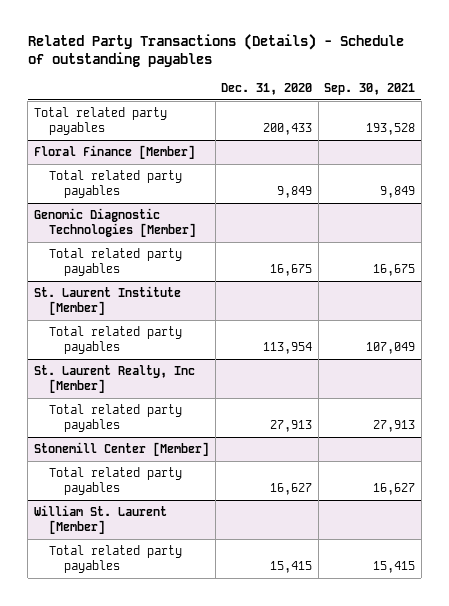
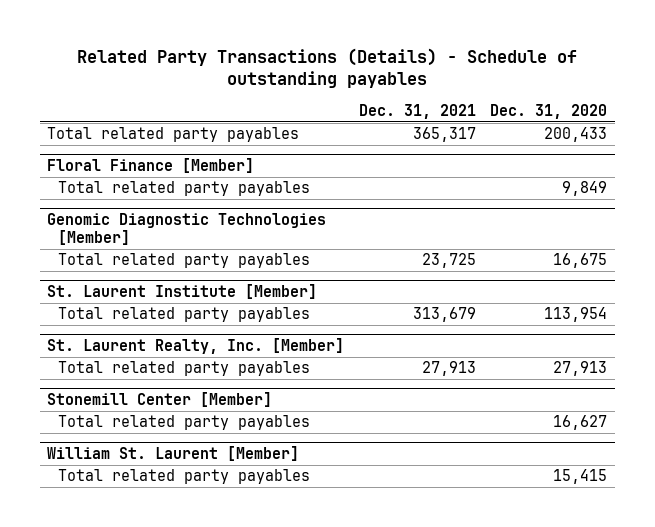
[324,82,416,95] Sep. 30, 2021 -> none
none -> [358,104,476,120] Dec. 31, 2021
[33,365,195,393] St. Laurent Realty, Inc [Member] -> [47,337,345,354] St. Laurent Realty, Inc. [Member]

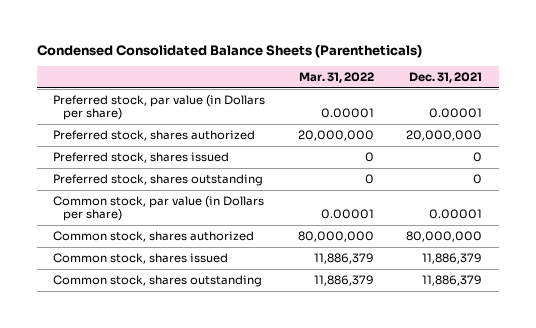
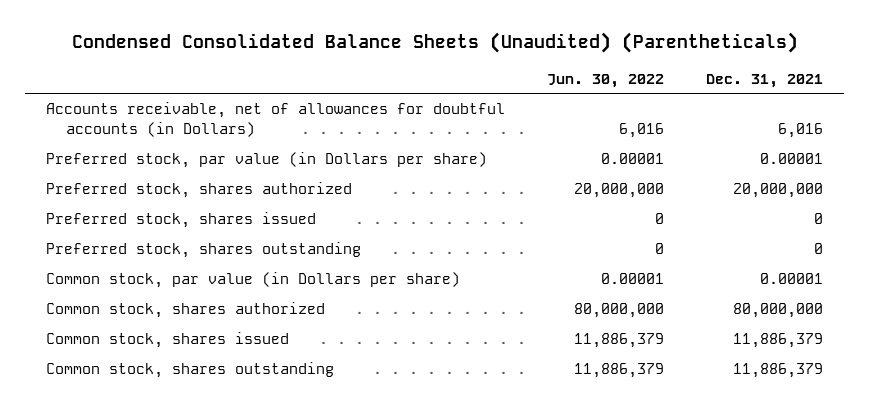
[36,43,422,58] Condensed Consolidated Balance Sheets (Parentheticals) -> [71,32,798,54] Condensed Consolidated Balance Sheets (Unaudited) (Parentheticals)
[298,71,374,83] Mar. 31, 2022 -> none
none -> [547,73,665,88] Jun. 30, 2022
none -> [45,102,505,137] Accounts receivable, net of allowances for doubtful accounts (in Dollars)

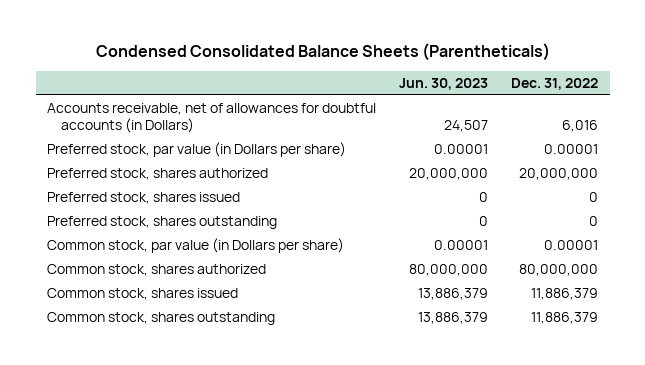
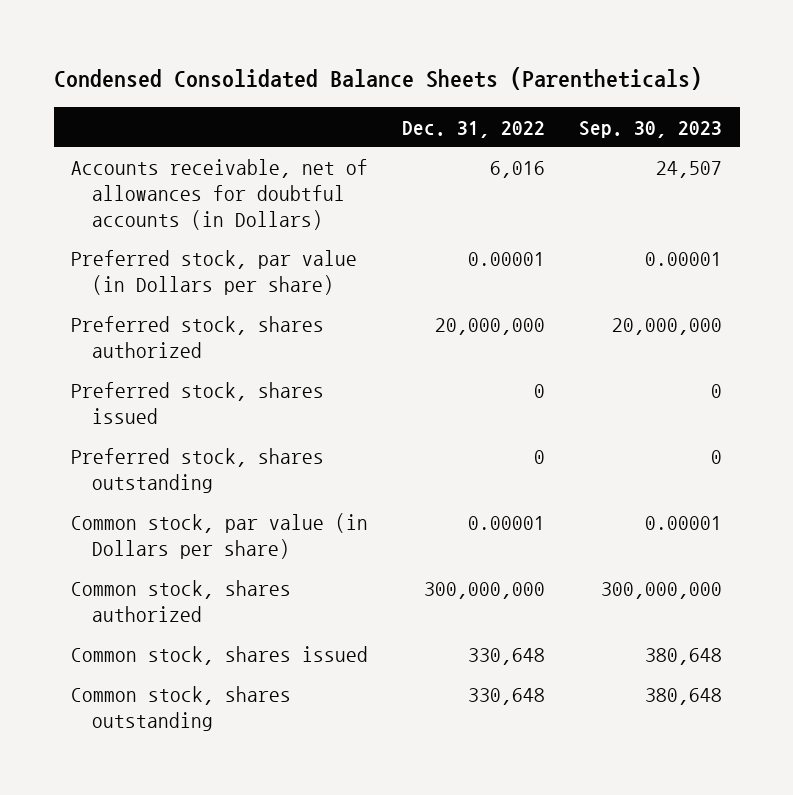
[399,78,489,91] Jun. 30, 2023 -> none
none -> [579,120,723,138] Sep. 30, 2023
[519,263,599,276] 80,000,000 -> [424,582,546,600] 300,000,000
[531,287,599,300] 11,886,379 -> [468,648,546,666] 330,648
[531,311,599,324] 11,886,379 -> [468,688,546,706] 330,648

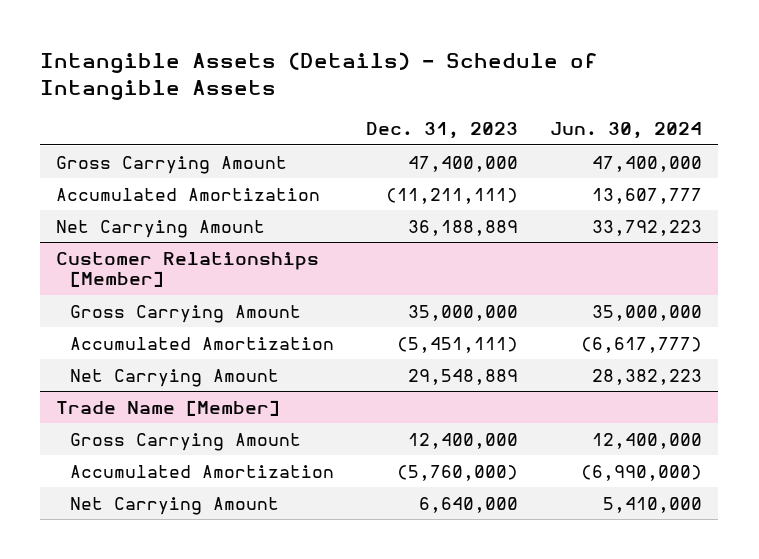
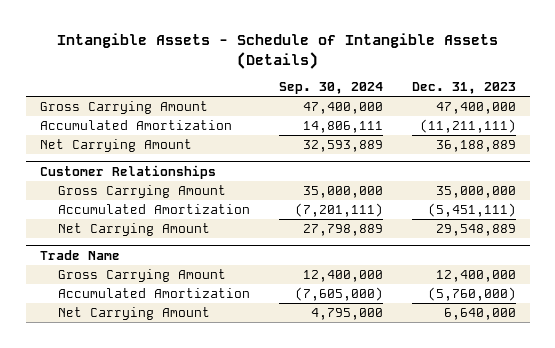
[40,51,599,100] Intangible Assets (Details) - Schedule of Intangible Assets -> [56,33,498,69] Intangible Assets - Schedule of Intangible Assets (Details)
[550,122,703,140] Jun. 30, 2024 -> none
none -> [278,82,383,95] Sep. 30, 2024
[56,251,320,288] Customer Relationships [Member] -> [39,164,216,179] Customer Relationships
[56,399,281,416] Trade Name [Member] -> [39,249,120,260] Trade Name

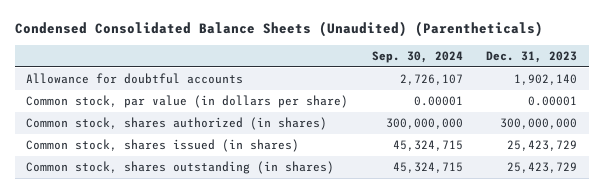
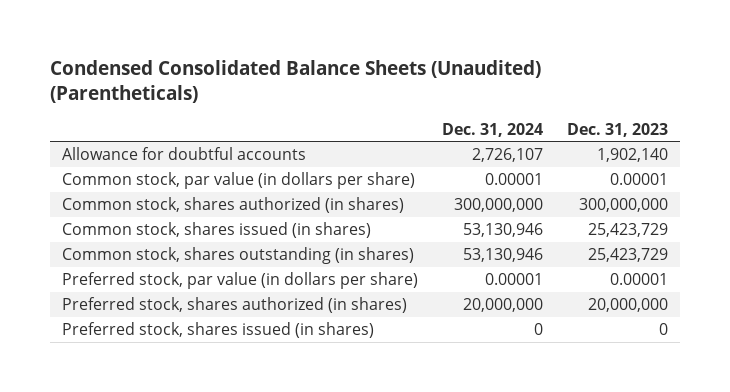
[371,51,463,64] Sep. 30, 2024 -> none
none -> [441,122,543,137] Dec. 31, 2024
none -> [61,272,418,290] Preferred stock, par value (in dollars per share)
none -> [61,297,407,314] Preferred stock, shares authorized (in shares)
none -> [61,322,374,339] Preferred stock, shares issued (in shares)

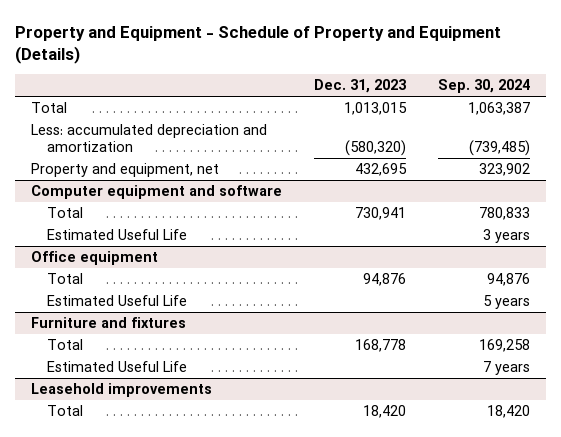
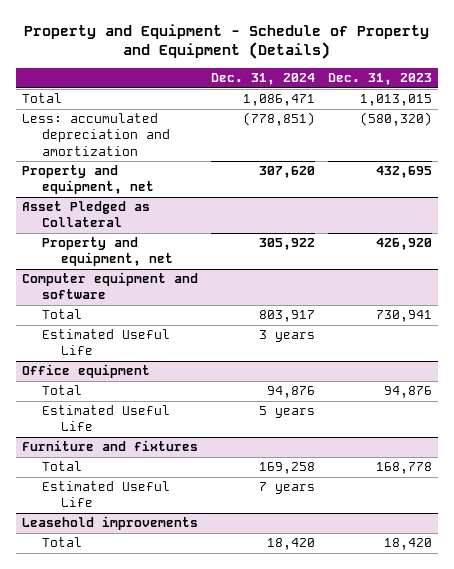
[437,79,530,94] Sep. 30, 2024 -> none
none -> [211,73,316,86] Dec. 31, 2024
none -> [22,201,151,228] Asset Pledged as Collateral
none -> [41,237,174,267] Property and equipment, net

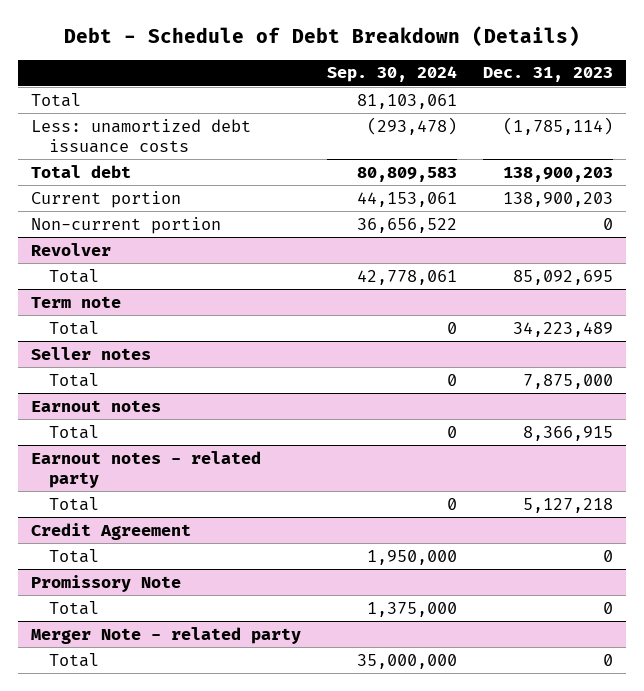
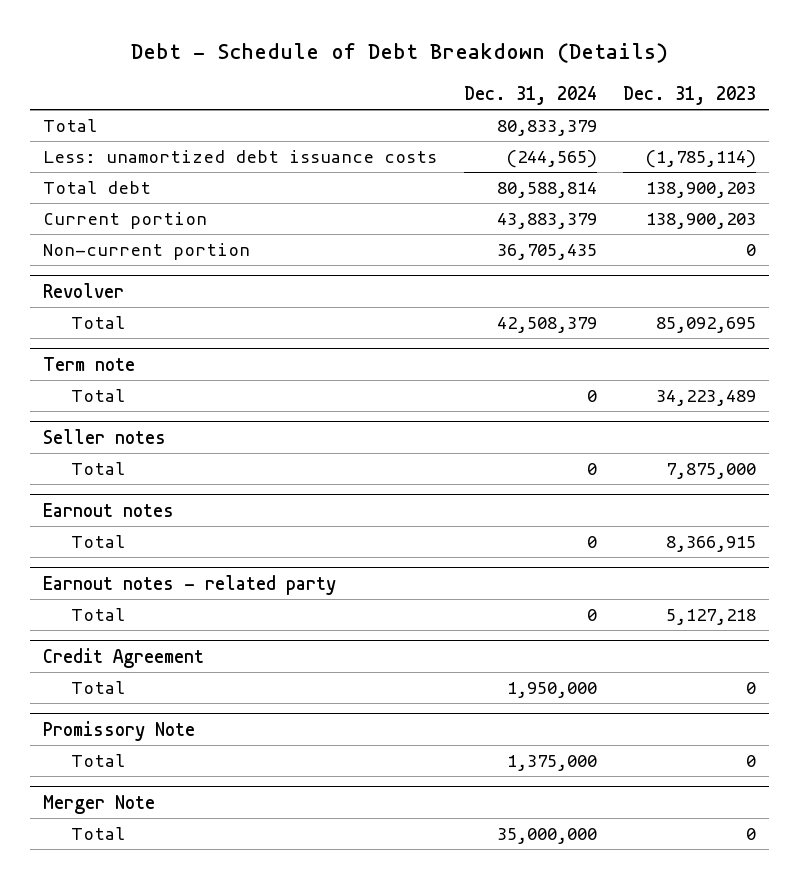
[326,66,457,83] Sep. 30, 2024 -> none
none -> [463,86,597,106] Dec. 31, 2024
[30,626,301,644] Merger Note - related party -> [43,794,156,814] Merger Note

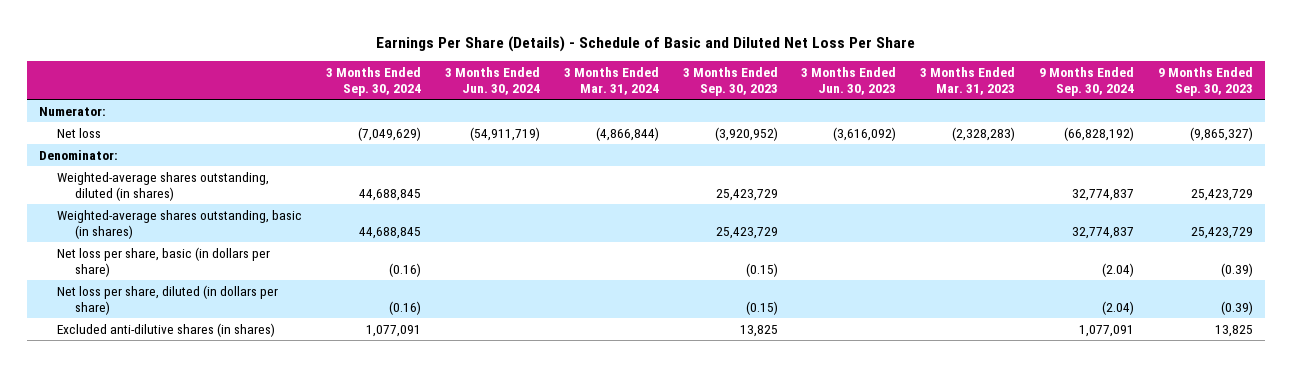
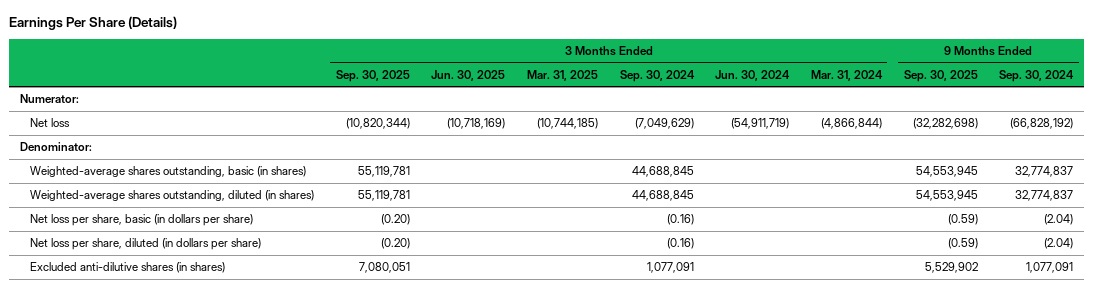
[376,36,916,53] Earnings Per Share (Details) - Schedule of Basic and Diluted Net Loss Per Share -> [9,16,178,31] Earnings Per Share (Details)
[682,66,778,97] 3 Months Ended Sep. 30, 2023 -> none
[801,66,897,96] 3 Months Ended Jun. 30, 2023 -> none
[920,66,1016,96] 3 Months Ended Mar. 31, 2023 -> none
[1157,66,1253,97] 9 Months Ended Sep. 30, 2023 -> none
none -> [335,69,410,82] Sep. 30, 2025
none -> [431,69,506,81] Jun. 30, 2025
none -> [526,69,598,81] Mar. 31, 2025
none -> [903,69,978,82] Sep. 30, 2025
[57,171,270,202] Weighted-average shares outstanding, diluted (in shares) -> [29,190,314,202] Weighted-average shares outstanding, diluted (in shares)

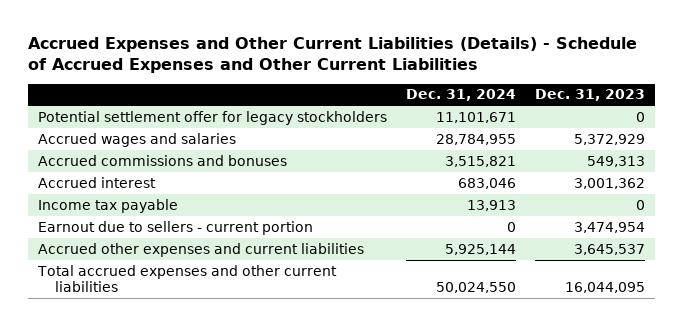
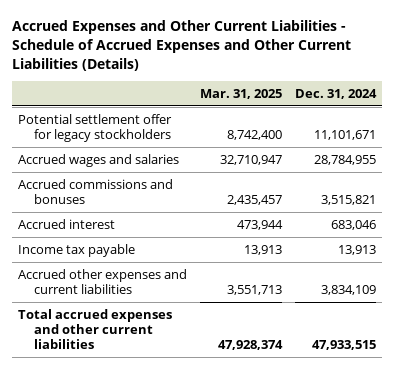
[28,37,638,74] Accrued Expenses and Other Current Liabilities (Details) - Schedule of Accrued Expenses and Other Current Liabilities -> [11,19,351,71] Accrued Expenses and Other Current Liabilities - Schedule of Accrued Expenses and Other Current Liabilities (Details)
[535,89,646,102] Dec. 31, 2023 -> none
none -> [199,88,282,99] Mar. 31, 2025
[37,220,313,235] Earnout due to sellers - current portion -> none
[444,243,516,255] 5,925,144 -> [320,284,376,295] 3,834,109
[435,281,516,293] 50,024,550 -> [311,339,376,350] 47,933,515

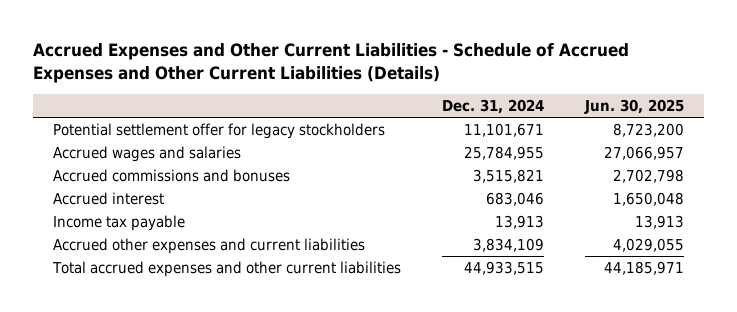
[199,88,282,99] Mar. 31, 2025 -> none
none -> [583,99,684,115] Jun. 30, 2025
[313,154,376,165] 28,784,955 -> [463,146,544,161] 25,784,955
[311,339,376,350] 47,933,515 -> [463,261,544,276] 44,933,515

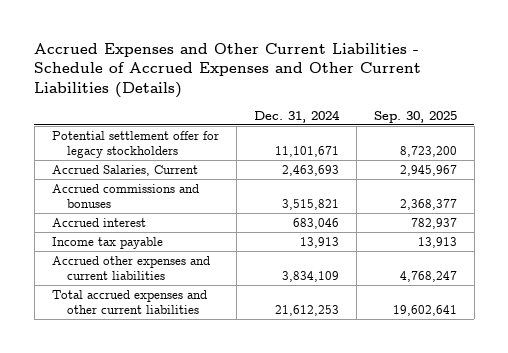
[583,99,684,115] Jun. 30, 2025 -> none
none -> [373,110,457,123] Sep. 30, 2025
[53,146,242,163] Accrued wages and salaries -> [51,165,198,177] Accrued Salaries, Current
[463,146,544,161] 25,784,955 -> [281,165,339,177] 2,463,693
[463,261,544,276] 44,933,515 -> [274,305,339,317] 21,612,253

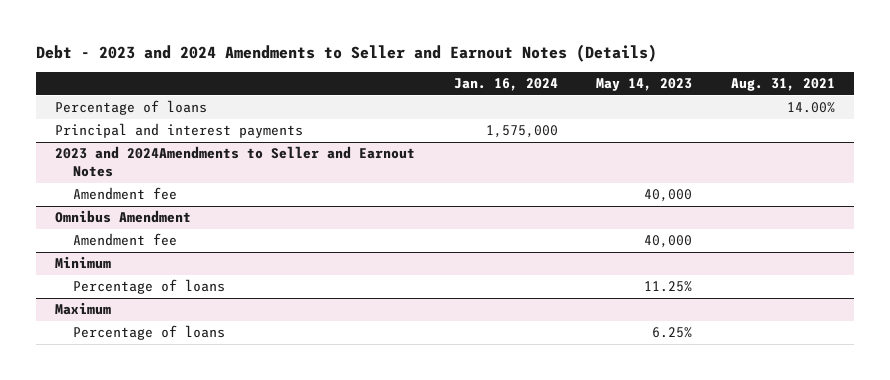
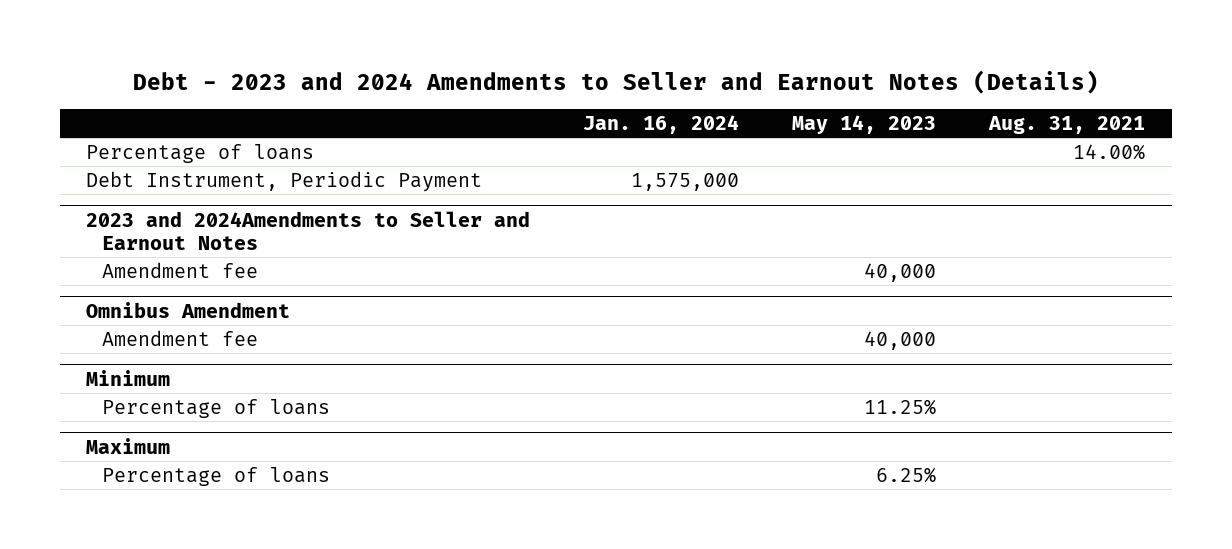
[55,123,304,139] Principal and interest payments -> [86,170,483,192] Debt Instrument, Periodic Payment

